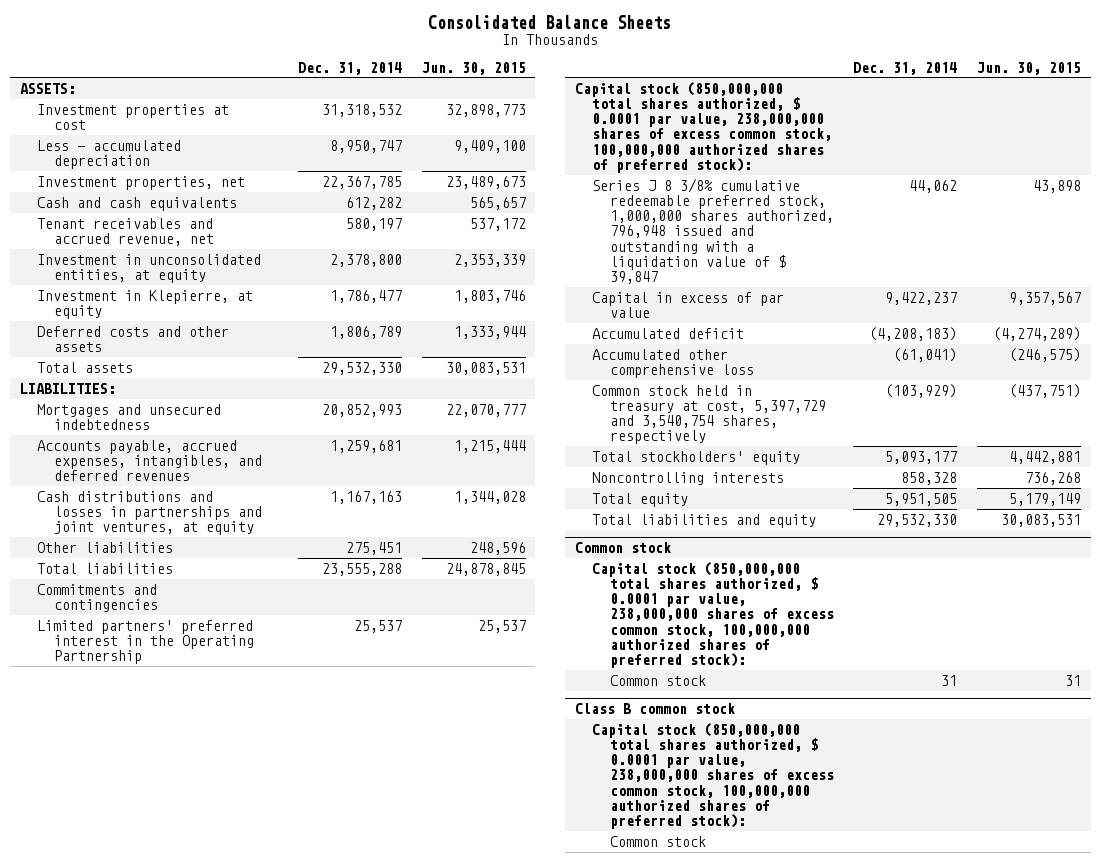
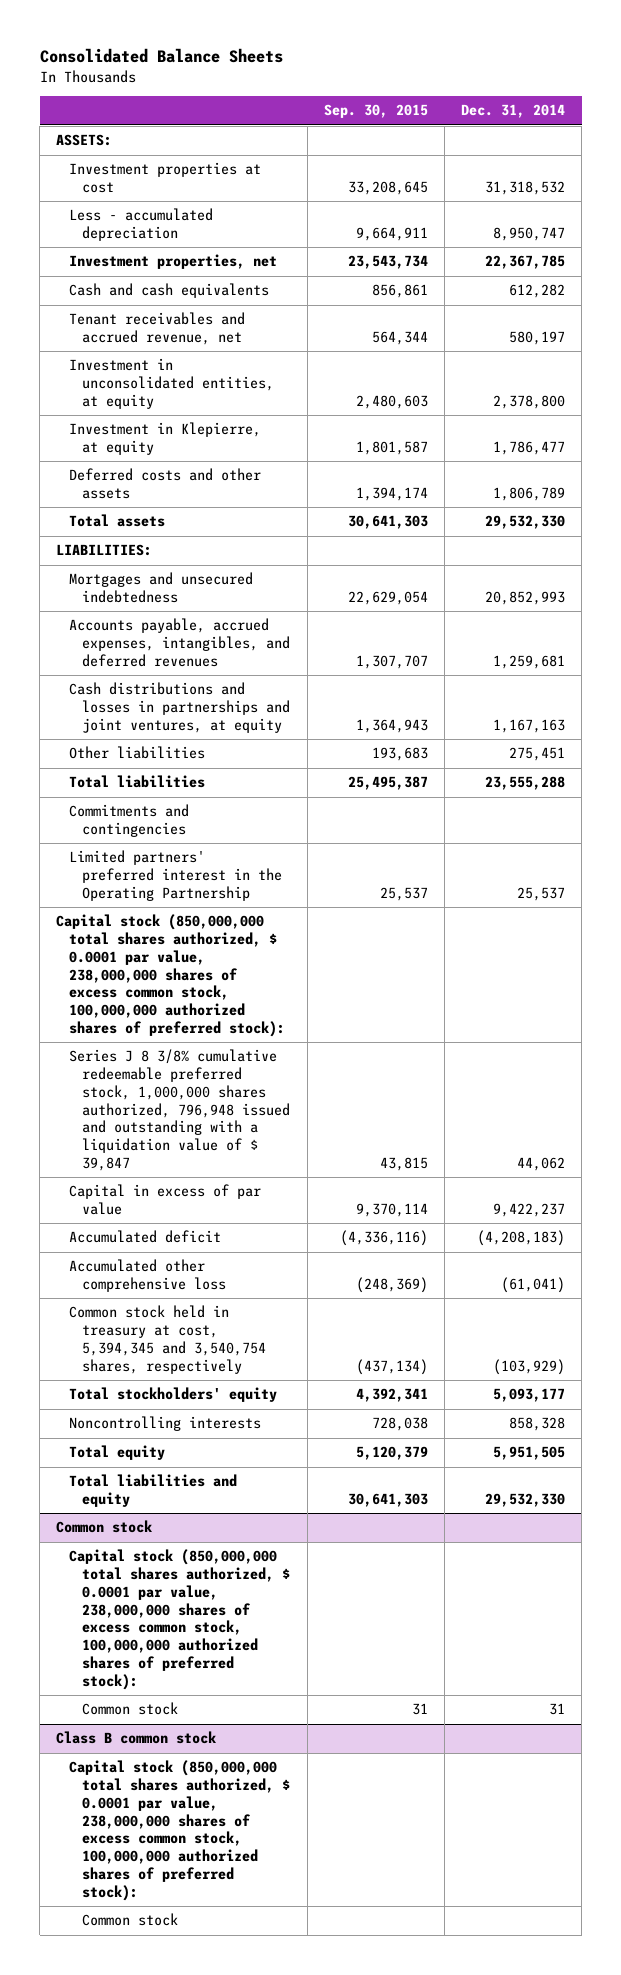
[421,61,526,75] Jun. 30, 2015 -> none
none -> [323,104,428,119] Sep. 30, 2015
[592,384,826,445] Common stock held in treasury at cost, 5,397,729 and 3,540,754 shares, respectively -> [69,1305,267,1374] Common stock held in treasury at cost, 5,394,345 and 3,540,754 shares, respectively

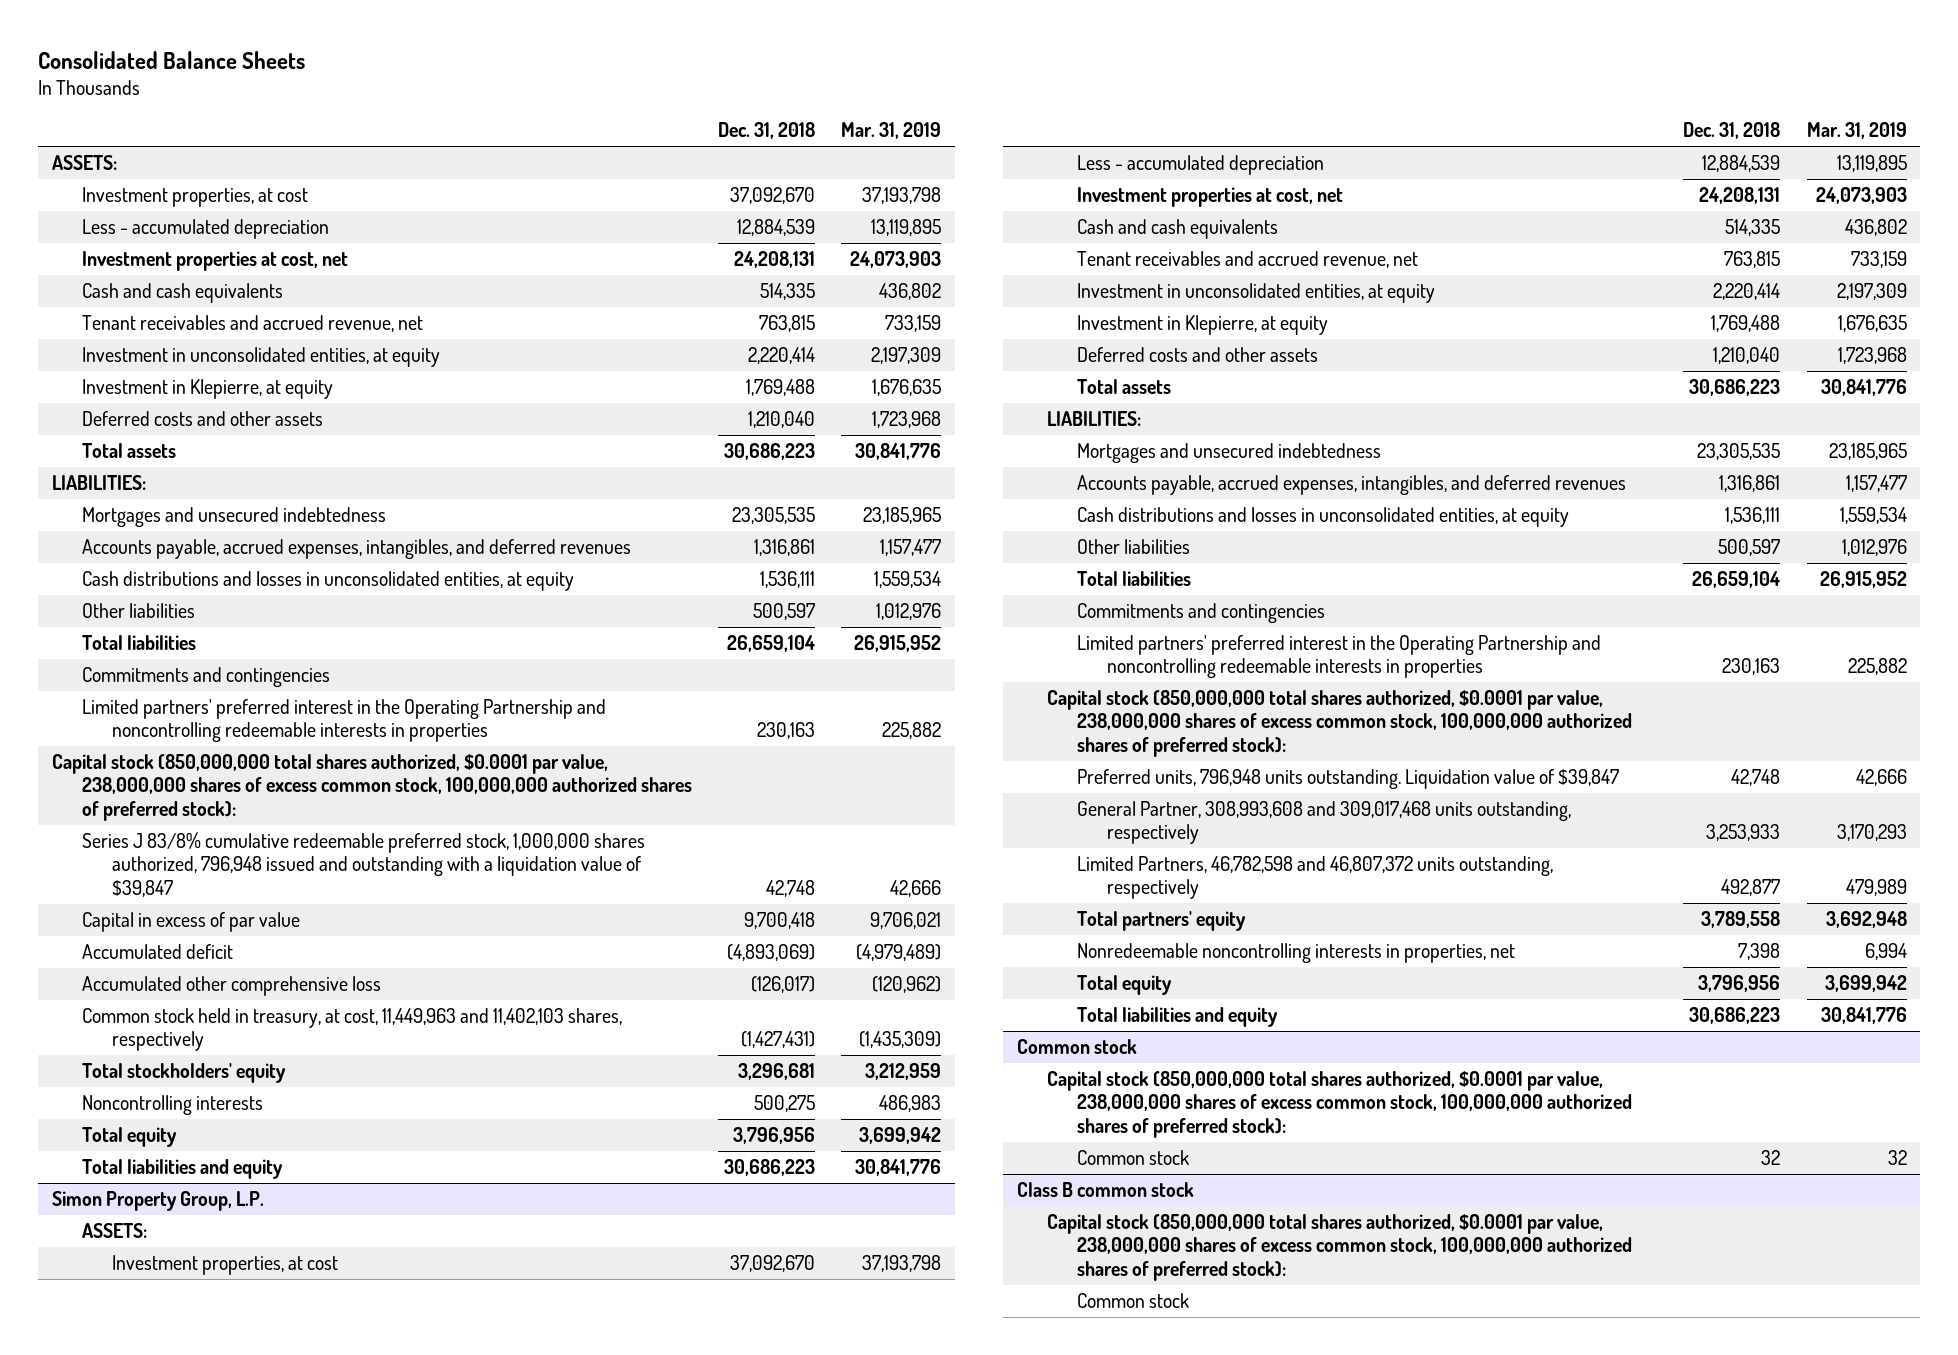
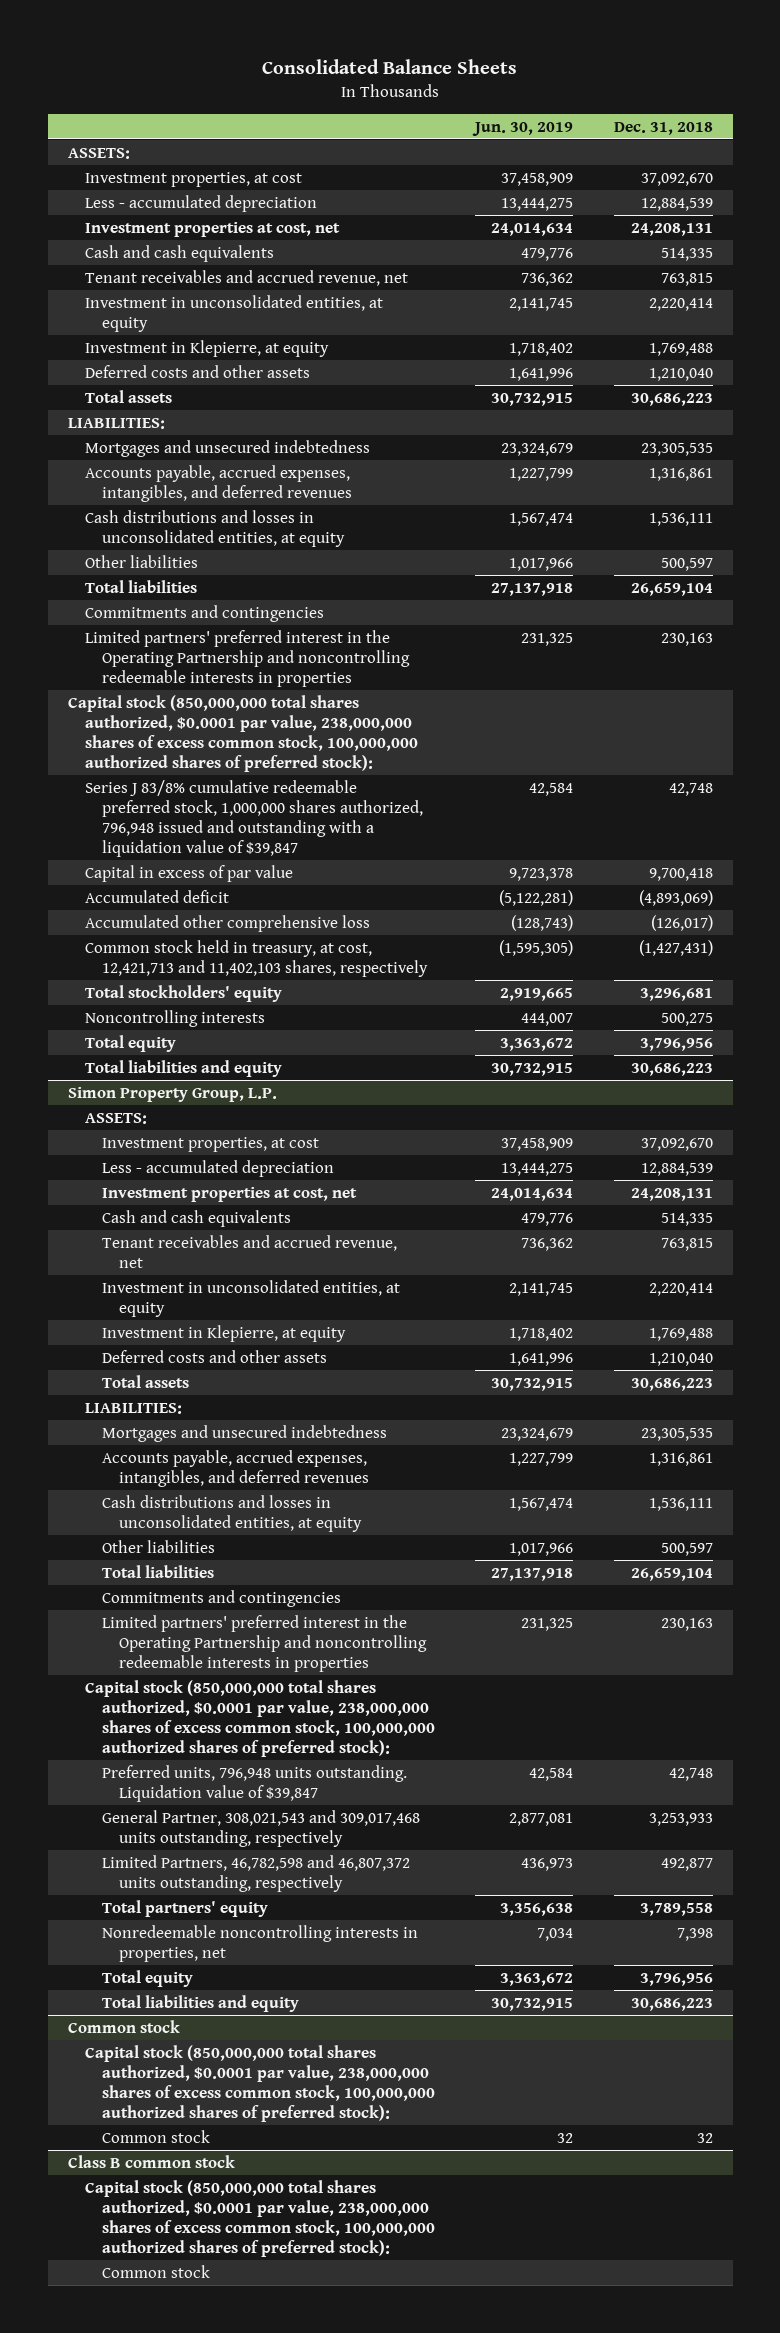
[841,122,942,140] Mar. 31, 2019 -> none
none -> [472,121,574,136] Jun. 30, 2019
[81,1008,622,1052] Common stock held in treasury, at cost, 11,449,963 and 11,402,103 shares, respectively -> [84,939,428,977] Common stock held in treasury, at cost, 12,421,713 and 11,402,103 shares, respectively
[1077,801,1572,845] General Partner, 308,993,608 and 309,017,468 units outstanding, respectively -> [101,1809,420,1847] General Partner, 308,021,543 and 309,017,468 units outstanding, respectively

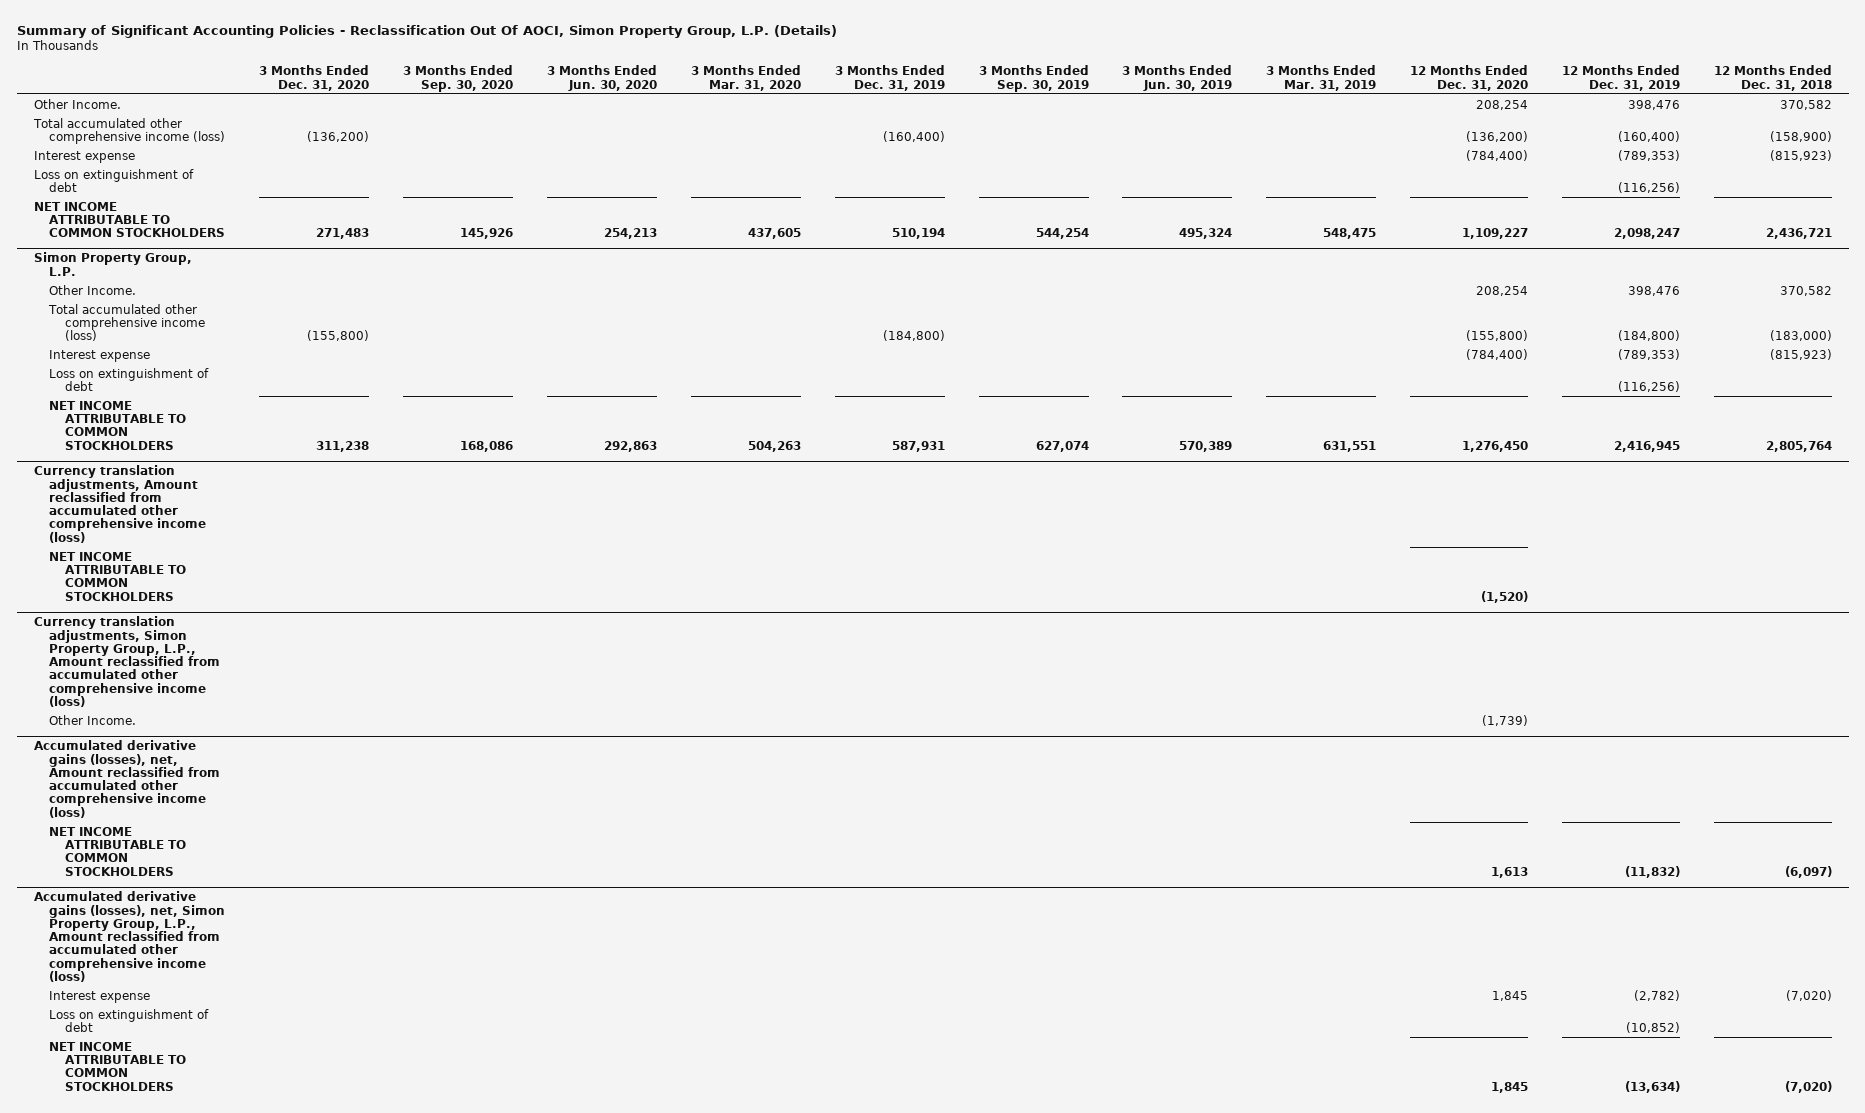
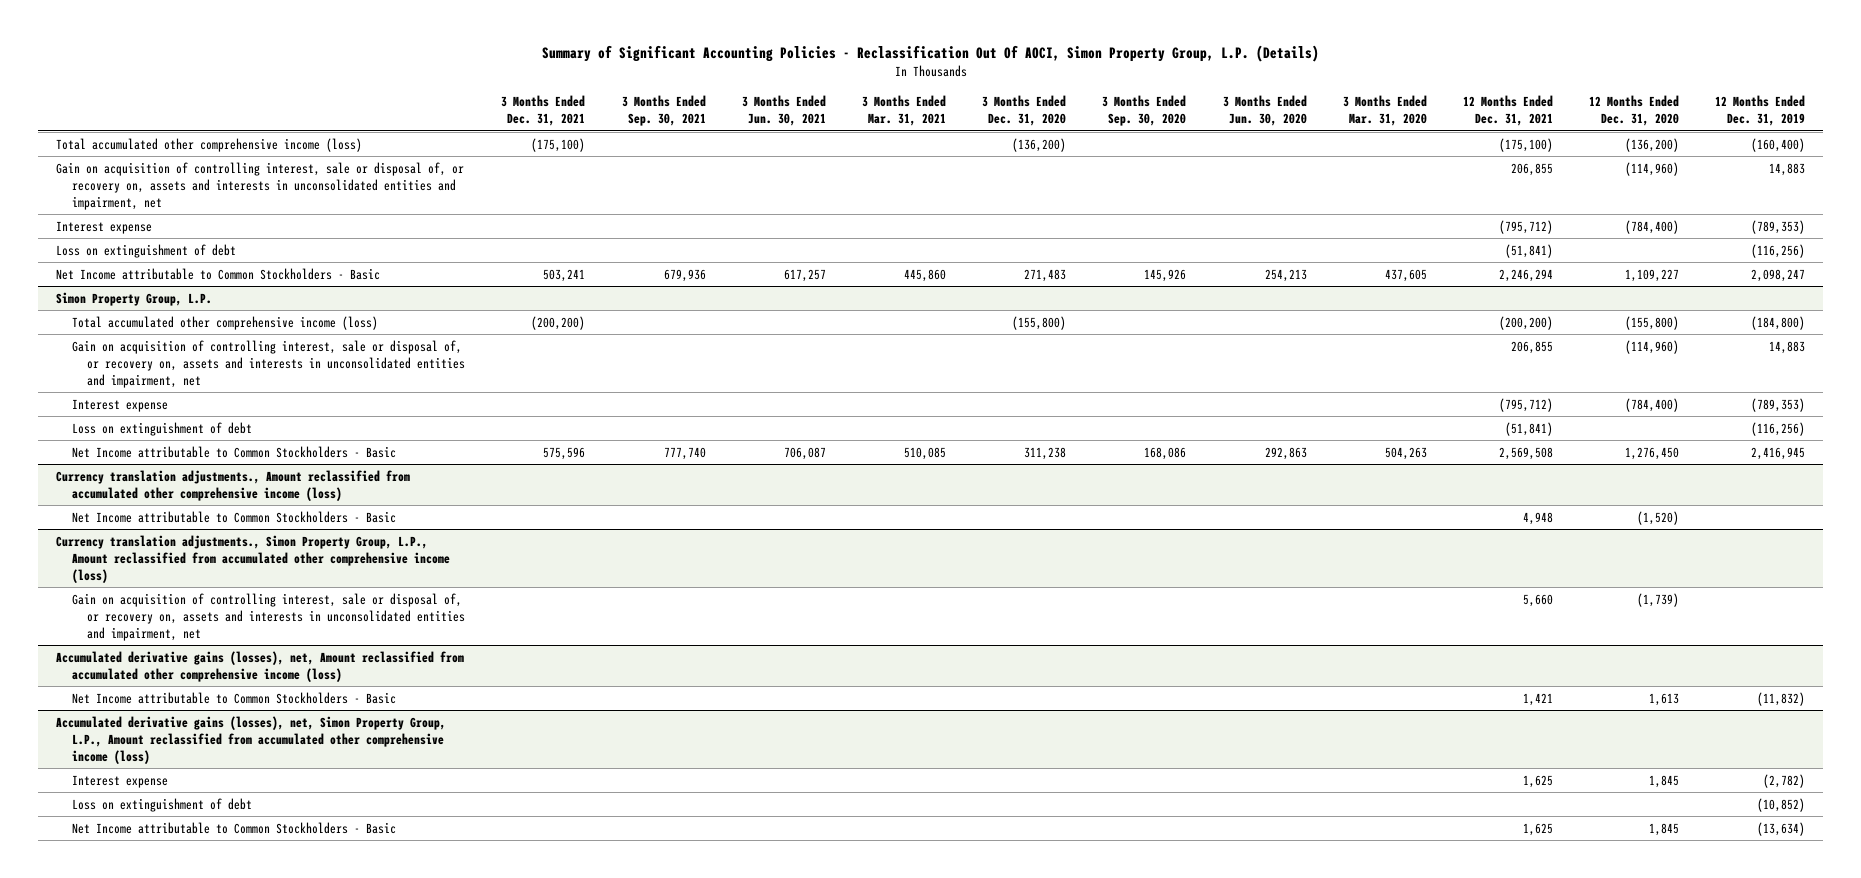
[834,65,945,91] 3 Months Ended Dec. 31, 2019 -> none
[978,65,1089,92] 3 Months Ended Sep. 30, 2019 -> none
[1122,65,1233,91] 3 Months Ended Jun. 30, 2019 -> none
[1266,65,1377,91] 3 Months Ended Mar. 31, 2019 -> none
[1713,65,1832,91] 12 Months Ended Dec. 31, 2018 -> none
none -> [501,95,586,127] 3 Months Ended Dec. 31, 2021
none -> [621,95,706,127] 3 Months Ended Sep. 30, 2021
none -> [741,95,826,127] 3 Months Ended Jun. 30, 2021
none -> [862,95,947,127] 3 Months Ended Mar. 31, 2021
none -> [1462,95,1553,127] 12 Months Ended Dec. 31, 2021
[33,98,121,109] Other Income. -> none
none -> [55,161,464,210] Gain on acquisition of controlling interest, sale or disposal of, or recovery on, assets and interests in unconsolidated entities and impairment, net
[33,201,226,238] NET INCOME ATTRIBUTABLE TO COMMON STOCKHOLDERS -> [55,267,380,280] Net Income attributable to Common Stockholders - Basic
[49,284,137,295] Other Income. -> none
none -> [71,339,466,388] Gain on acquisition of controlling interest, sale or disposal of, or recovery on, assets and interests in unconsolidated entities and impairment, net
[49,400,186,450] NET INCOME ATTRIBUTABLE TO COMMON STOCKHOLDERS -> [71,445,396,458] Net Income attributable to Common Stockholders - Basic
[33,465,207,543] Currency translation adjustments, Amount reclassified from accumulated other comprehensive income (loss) -> [55,469,410,501] Currency translation adjustments., Amount reclassified from accumulated other comprehensive income (loss)
[49,551,186,601] NET INCOME ATTRIBUTABLE TO COMMON STOCKHOLDERS -> [71,510,396,523] Net Income attributable to Common Stockholders - Basic
[33,616,221,708] Currency translation adjustments, Simon Property Group, L.P., Amount reclassified from accumulated other comprehensive income (loss) -> [55,534,450,583] Currency translation adjustments., Simon Property Group, L.P., Amount reclassified from accumulated other comprehensive income (loss)
[49,714,137,725] Other Income. -> [71,592,466,641] Gain on acquisition of controlling interest, sale or disposal of, or recovery on, assets and interests in unconsolidated entities and impairment, net
[49,826,186,876] NET INCOME ATTRIBUTABLE TO COMMON STOCKHOLDERS -> [71,691,396,704] Net Income attributable to Common Stockholders - Basic
[49,1041,186,1091] NET INCOME ATTRIBUTABLE TO COMMON STOCKHOLDERS -> [71,821,396,834] Net Income attributable to Common Stockholders - Basic

